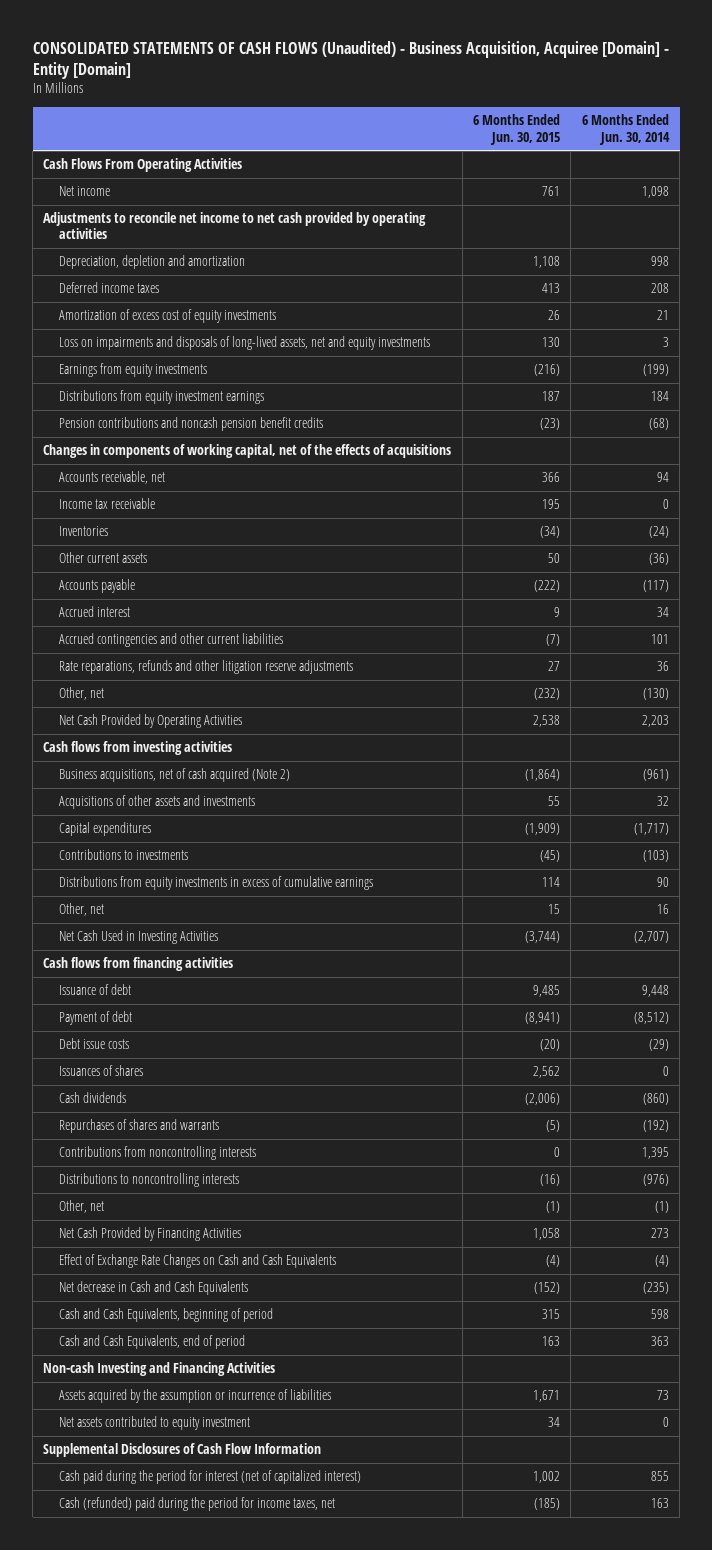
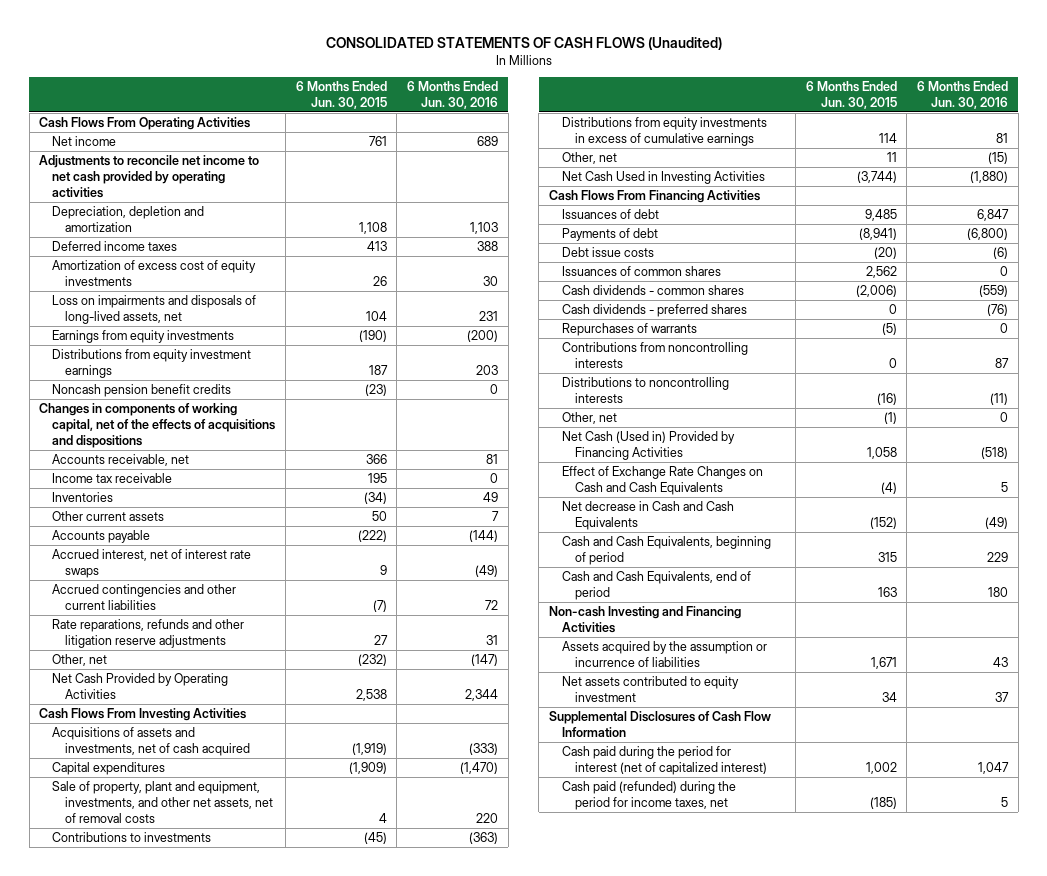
[32,40,669,80] CONSOLIDATED STATEMENTS OF CASH FLOWS (Unaudited) - Business Acquisition, Acquiree [Domain] - Entity [Domain] -> [325,37,722,51] CONSOLIDATED STATEMENTS OF CASH FLOWS (Unaudited)
[581,114,670,145] 6 Months Ended Jun. 30, 2014 -> none
none -> [407,80,499,109] 6 Months Ended Jun. 30, 2016
[58,336,430,351] Loss on impairments and disposals of long-lived assets, net and equity investments -> [52,294,257,324] Loss on impairments and disposals of long-lived assets, net
[542,337,561,348] 130 -> [365,310,387,321] 104
[534,364,561,377] (216) -> [358,329,387,342] (190)
[58,417,323,432] Pension contributions and noncash pension benefit credits -> [52,383,232,397] Noncash pension benefit credits
[43,444,452,459] Changes in components of working capital, net of the effects of acquisitions -> [39,402,276,448] Changes in components of working capital, net of the effects of acquisitions and dispositions
[58,606,130,618] Accrued interest -> [52,548,252,578] Accrued interest, net of interest rate swaps
[58,795,255,810] Acquisitions of other assets and investments -> none
[43,741,233,756] Cash flows from investing activities -> [39,707,247,721] Cash Flows From Investing Activities
[58,768,290,783] Business acquisitions, net of cash acquired (Note 2) -> [52,726,250,756] Acquisitions of assets and investments, net of cash acquired
[525,769,561,782] (1,864) -> [351,742,387,755] (1,919)
none -> [52,780,273,823] Sale of property, plant and equipment, investments, and other net assets, net of removal costs
[548,904,561,915] 15 -> [886,151,897,162] 11
[43,957,234,972] Cash flows from financing activities -> [549,189,761,203] Cash Flows From Financing Activities
[58,984,131,996] Issuance of debt -> [562,208,660,219] Issuances of debt
[58,1011,132,1026] Payment of debt -> [562,227,659,241] Payments of debt
[58,1065,143,1077] Issuances of shares -> [562,265,722,276] Issuances of common shares
[58,1092,126,1104] Cash dividends -> [562,284,745,295] Cash dividends - common shares
none -> [562,303,748,317] Cash dividends - preferred shares
[58,1119,219,1134] Repurchases of shares and warrants -> [562,322,698,336] Repurchases of warrants
[58,1227,241,1242] Net Cash Provided by Financing Activities -> [562,430,736,460] Net Cash (Used in) Provided by Financing Activities
[58,1497,335,1512] Cash (refunded) paid during the period for income taxes, net -> [562,780,737,810] Cash paid (refunded) during the period for income taxes, net

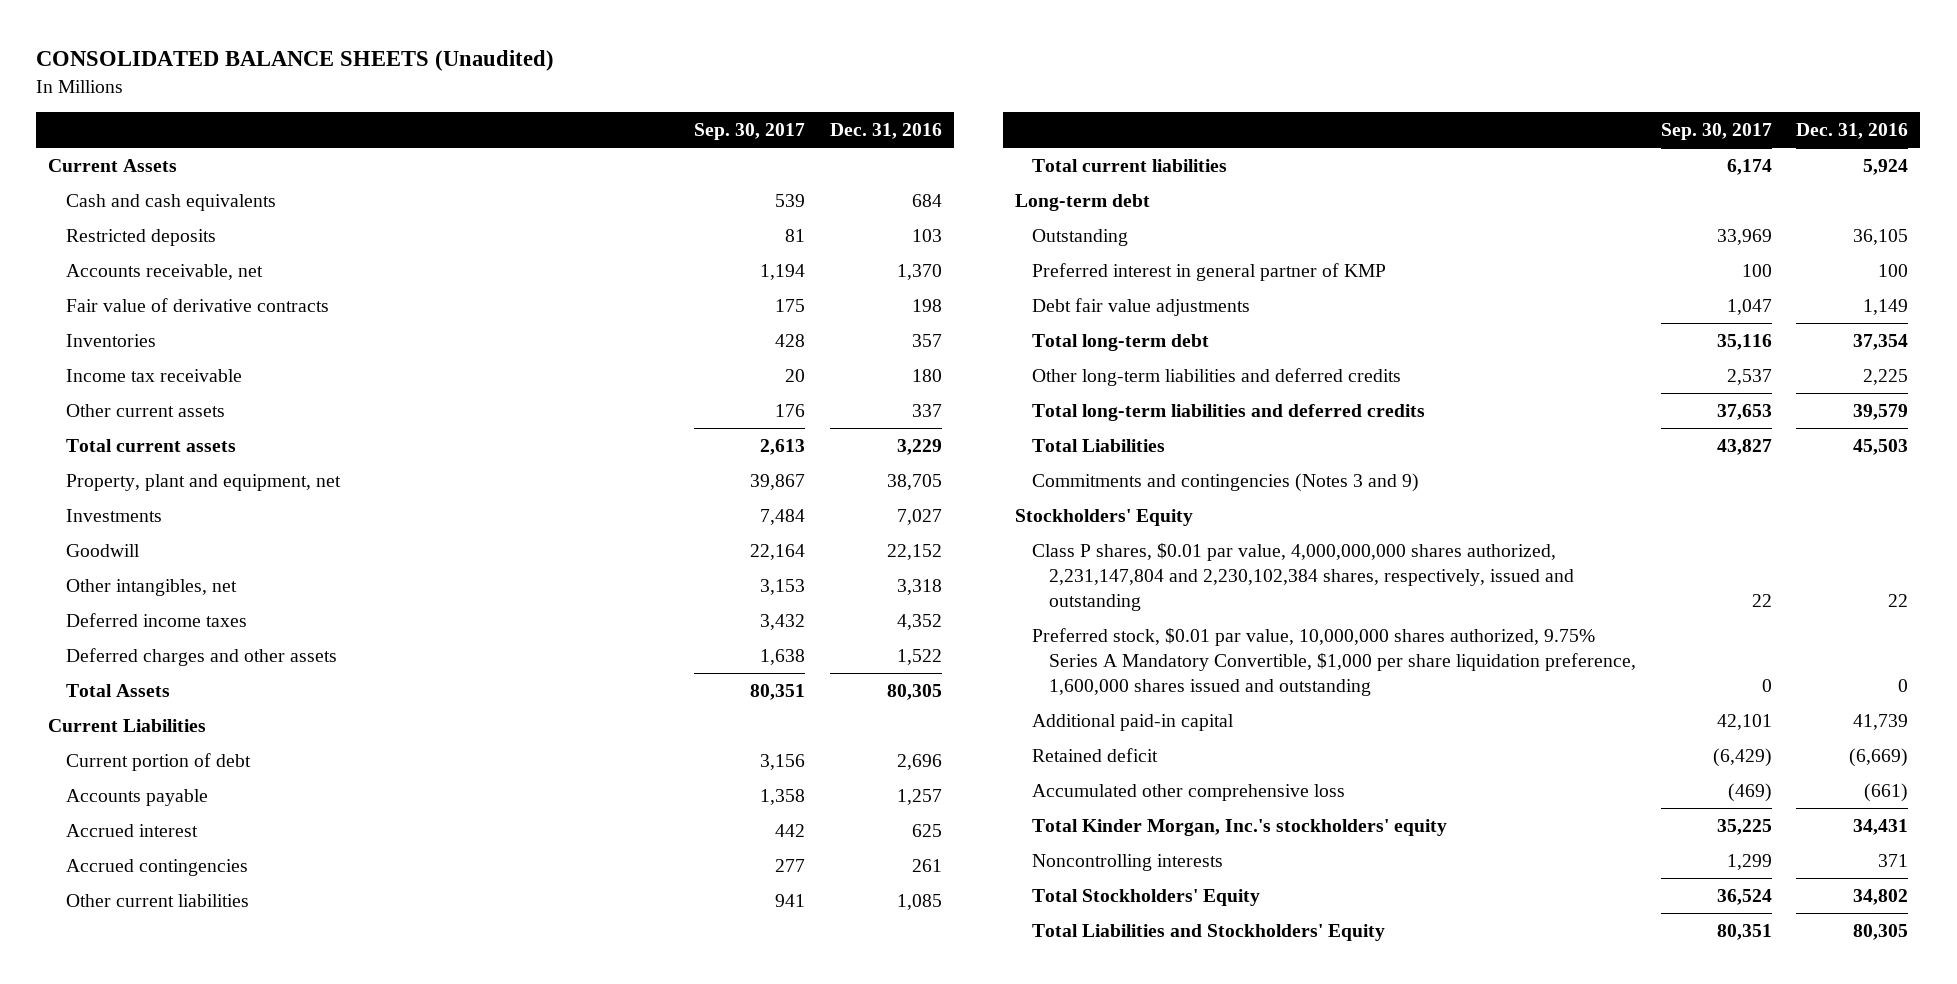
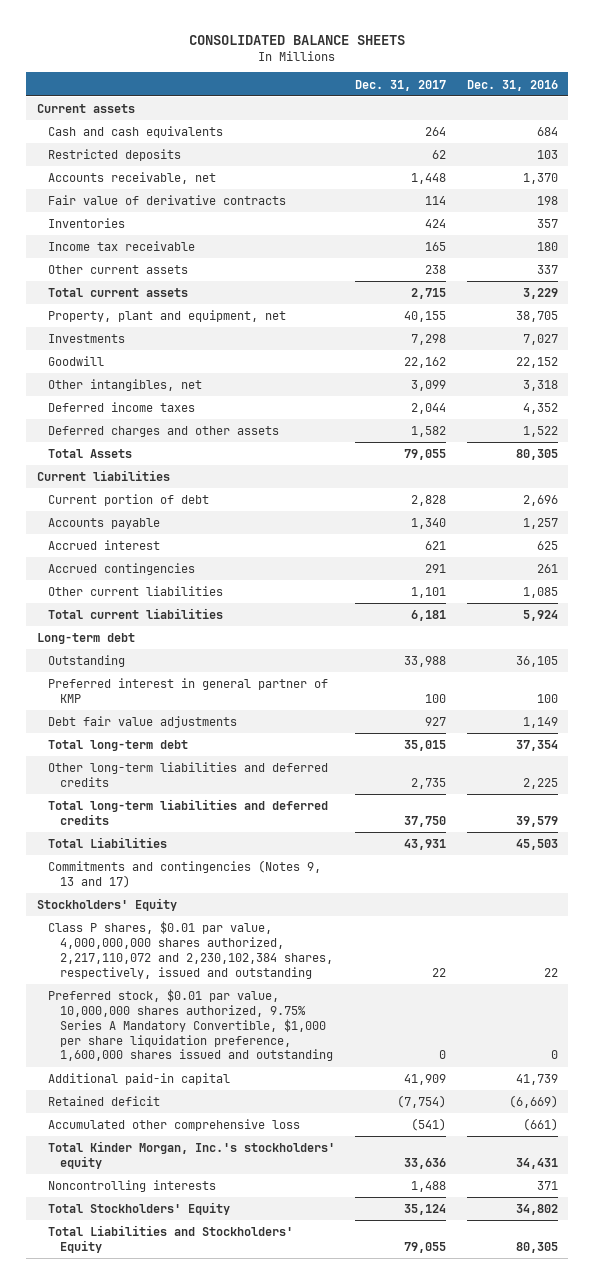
[36,50,555,72] CONSOLIDATED BALANCE SHEETS (Unaudited) -> [189,34,406,45] CONSOLIDATED BALANCE SHEETS
[694,122,806,140] Sep. 30, 2017 -> none
none -> [355,79,447,91] Dec. 31, 2017
[48,158,178,172] Current Assets -> [36,104,135,114] Current assets
[48,718,207,732] Current Liabilities -> [36,470,170,482] Current liabilities
[1031,472,1419,492] Commitments and contingencies (Notes 3 and 9) -> [48,860,322,888] Commitments and contingencies (Notes 9, 13 and 17)
[1031,542,1575,611] Class P shares, $0.01 par value, 4,000,000,000 shares authorized, 2,231,147,804 and 2,230,102,384 shares, respectively, issued and outstanding -> [48,921,333,979] Class P shares, $0.01 par value, 4,000,000,000 shares authorized, 2,217,110,072 and 2,230,102,384 shares, respectively, issued and outstanding

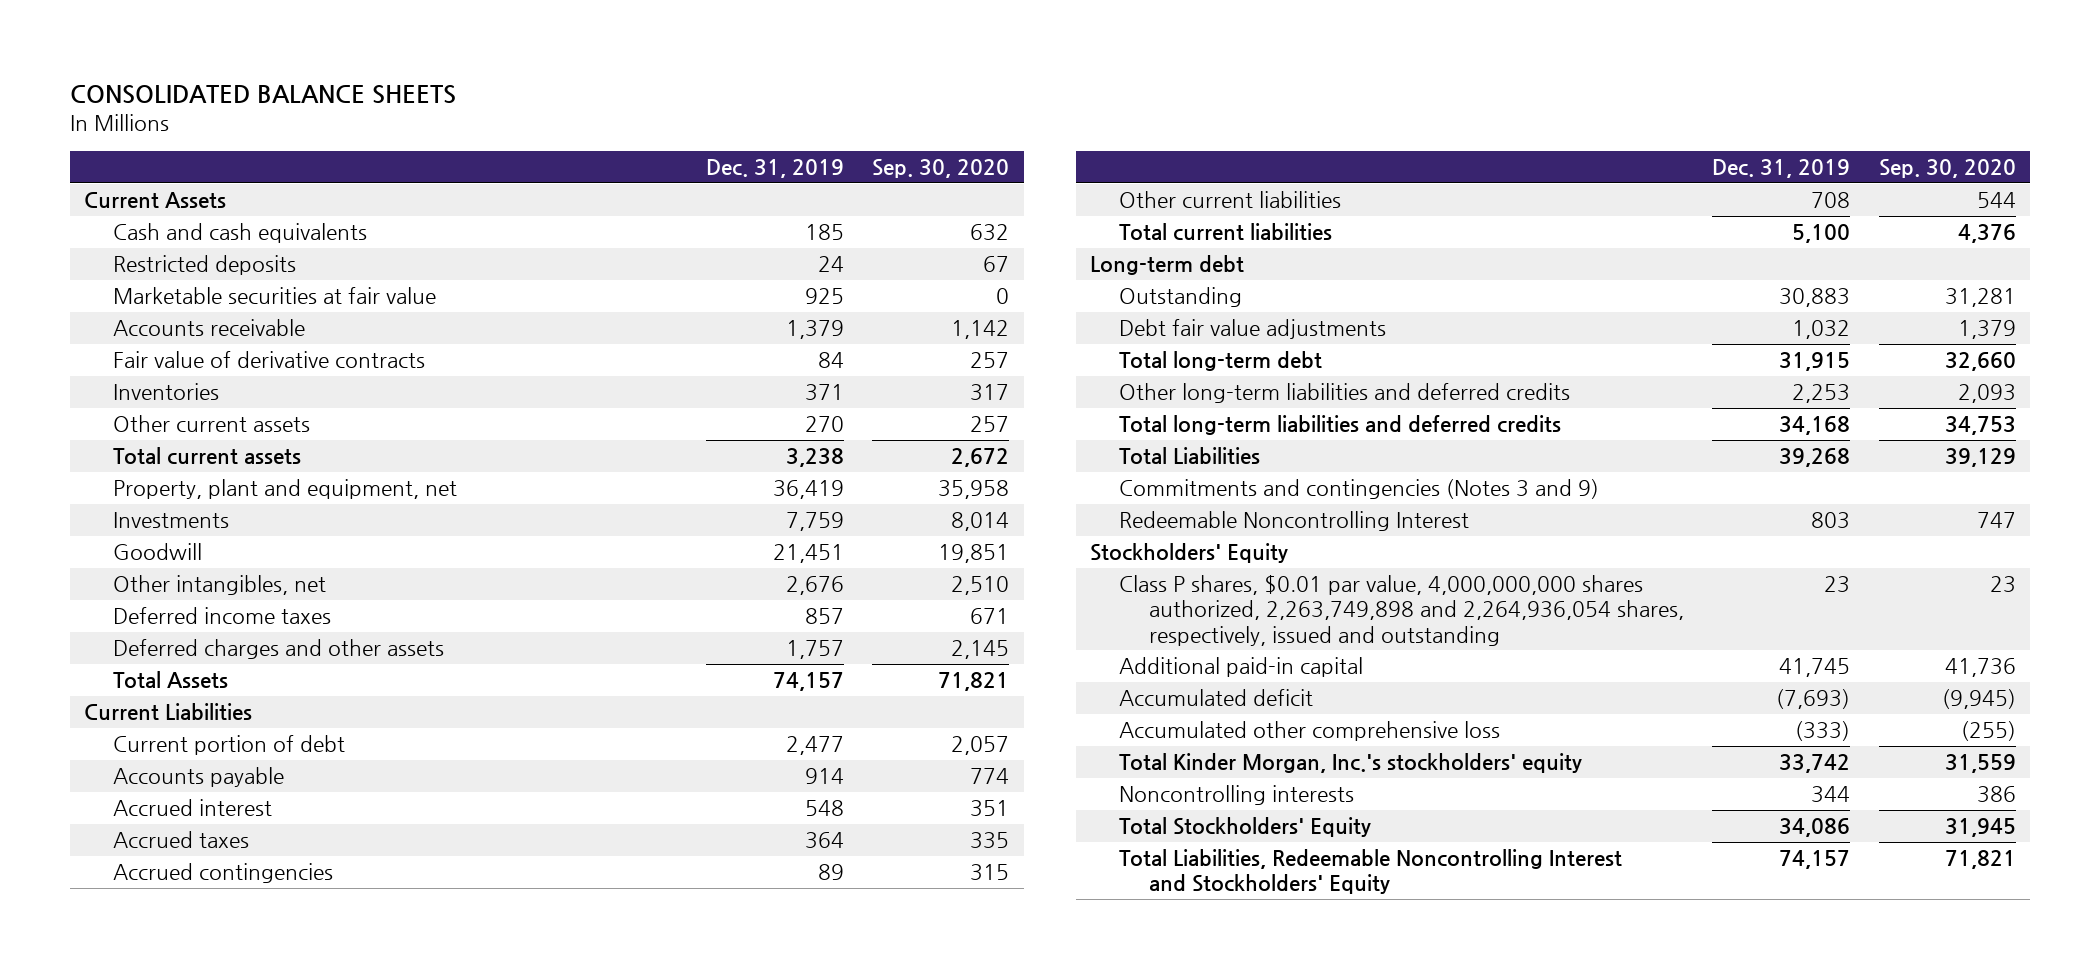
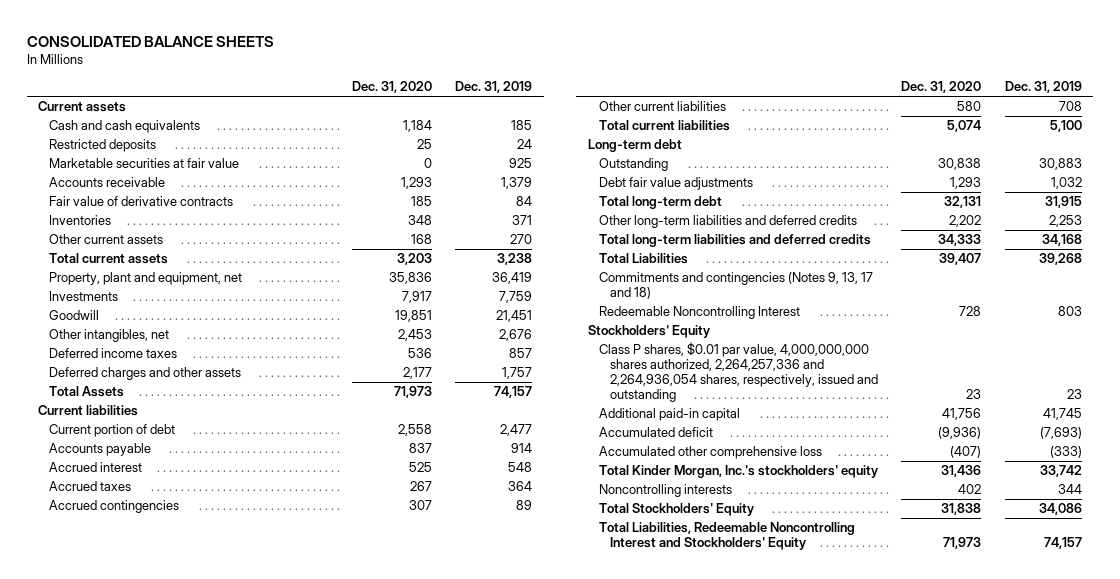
[872,159,1010,179] Sep. 30, 2020 -> none
none -> [351,81,432,94] Dec. 31, 2020
[83,192,226,209] Current Assets -> [38,101,127,113] Current assets
[83,703,252,721] Current Liabilities -> [38,405,139,417] Current liabilities
[1119,479,1600,500] Commitments and contingencies (Notes 3 and 9) -> [598,272,873,300] Commitments and contingencies (Notes 9, 13, 17 and 18)
[1119,575,1684,646] Class P shares, $0.01 par value, 4,000,000,000 shares authorized, 2,263,749,898 and 2,264,936,054 shares, respectively, issued and outstanding -> [598,342,878,403] Class P shares, $0.01 par value, 4,000,000,000 shares authorized, 2,264,257,336 and 2,264,936,054 shares, respectively, issued and outstanding

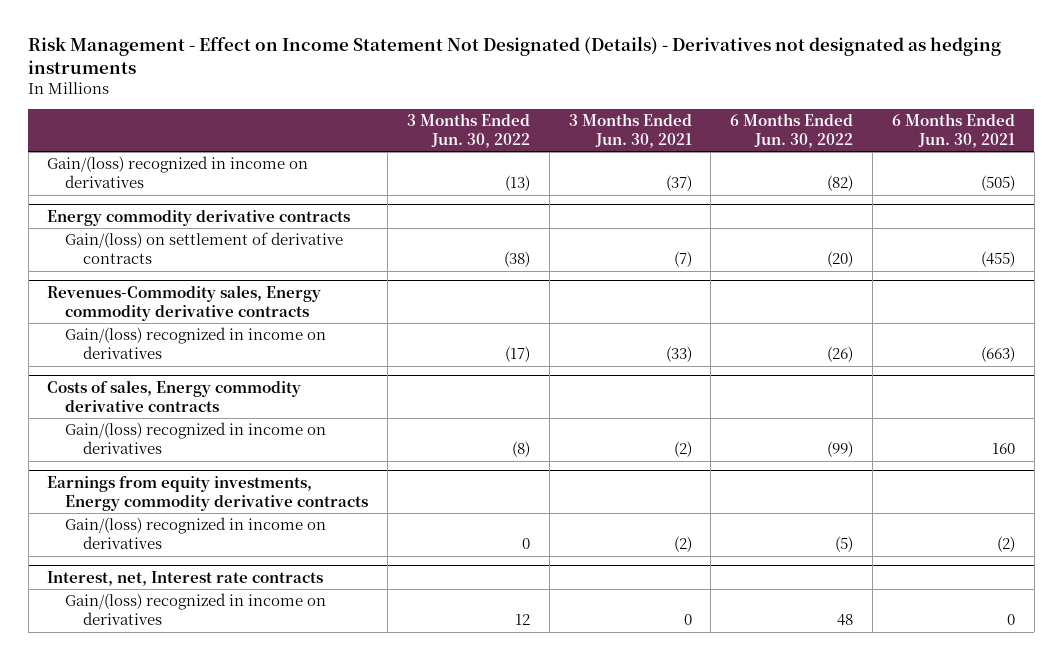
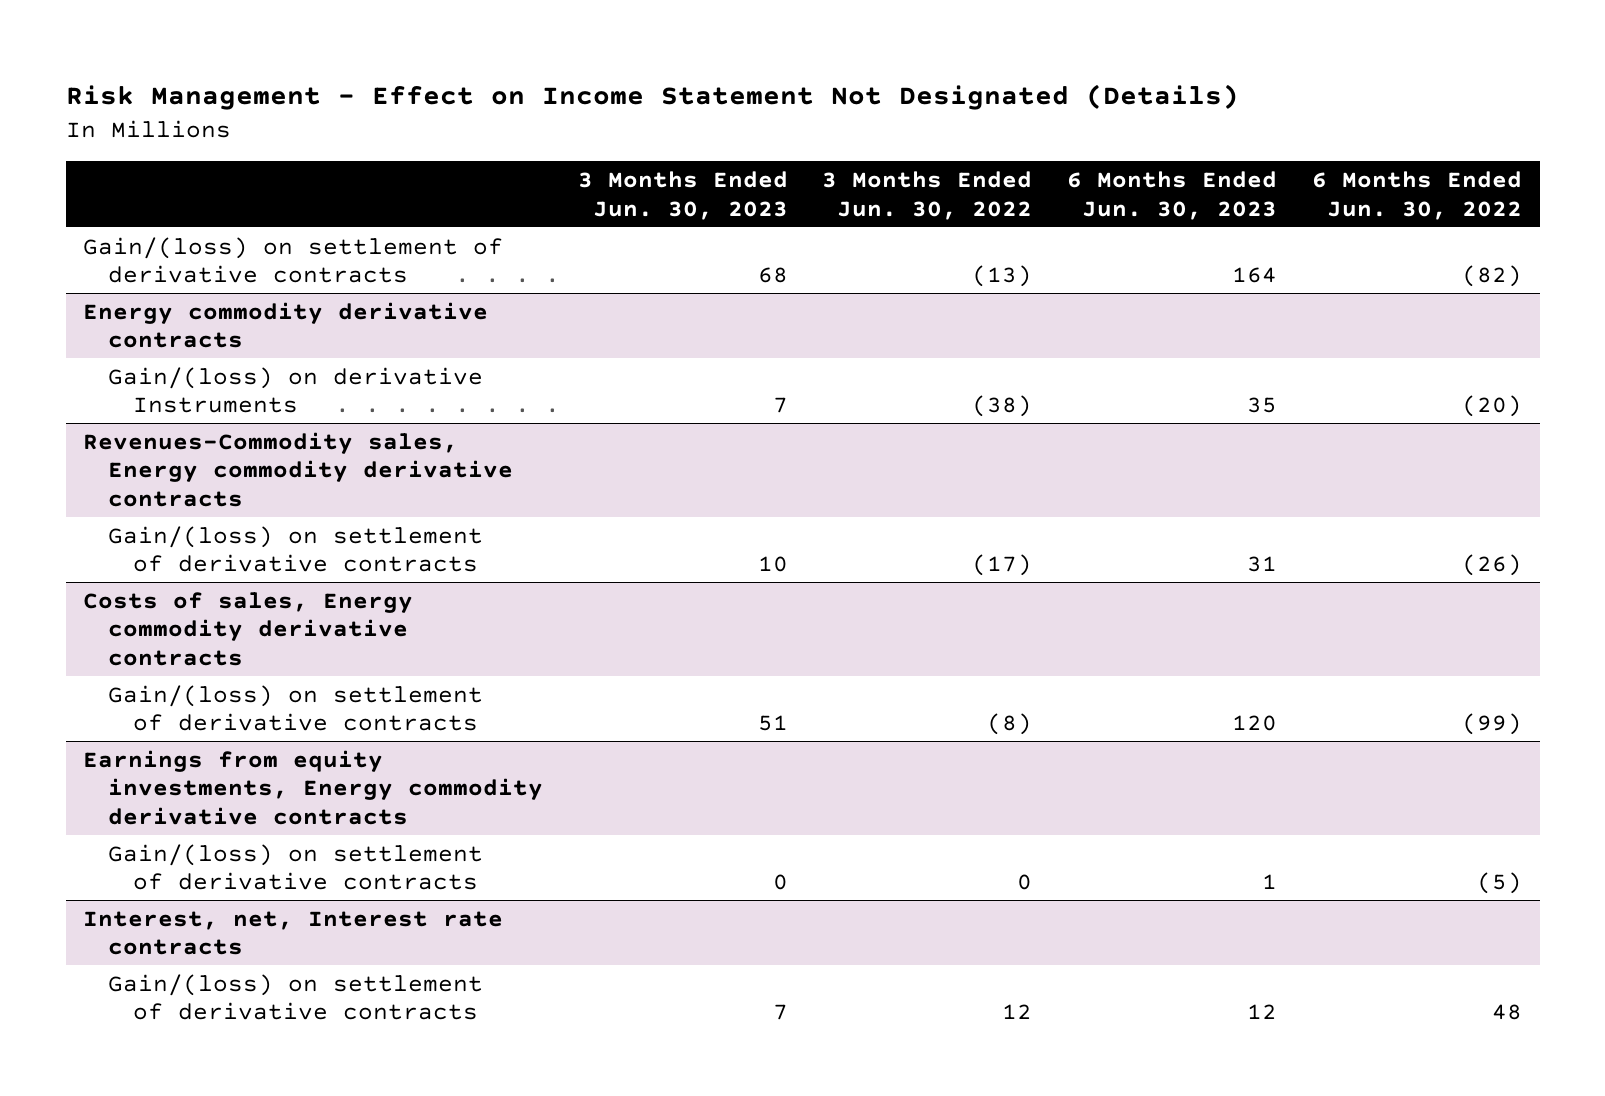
[28,36,1002,74] Risk Management - Effect on Income Statement Not Designated (Details) - Derivatives not designated as hedging instruments -> [65,83,1239,110] Risk Management - Effect on Income Statement Not Designated (Details)
[568,112,692,148] 3 Months Ended Jun. 30, 2021 -> none
[891,112,1015,148] 6 Months Ended Jun. 30, 2021 -> none
none -> [577,171,788,220] 3 Months Ended Jun. 30, 2023
none -> [1067,171,1278,220] 6 Months Ended Jun. 30, 2023
[47,156,309,189] Gain/(loss) recognized in income on derivatives -> [83,236,504,284] Gain/(loss) on settlement of derivative contracts
[65,232,344,265] Gain/(loss) on settlement of derivative contracts -> [107,366,483,414] Gain/(loss) on derivative Instruments
[65,327,327,360] Gain/(loss) recognized in income on derivatives -> [107,525,483,573] Gain/(loss) on settlement of derivative contracts
[65,422,327,455] Gain/(loss) recognized in income on derivatives -> [107,684,483,732] Gain/(loss) on settlement of derivative contracts
[65,517,327,550] Gain/(loss) recognized in income on derivatives -> [107,843,483,891] Gain/(loss) on settlement of derivative contracts
[65,593,327,626] Gain/(loss) recognized in income on derivatives -> [107,973,483,1021] Gain/(loss) on settlement of derivative contracts

